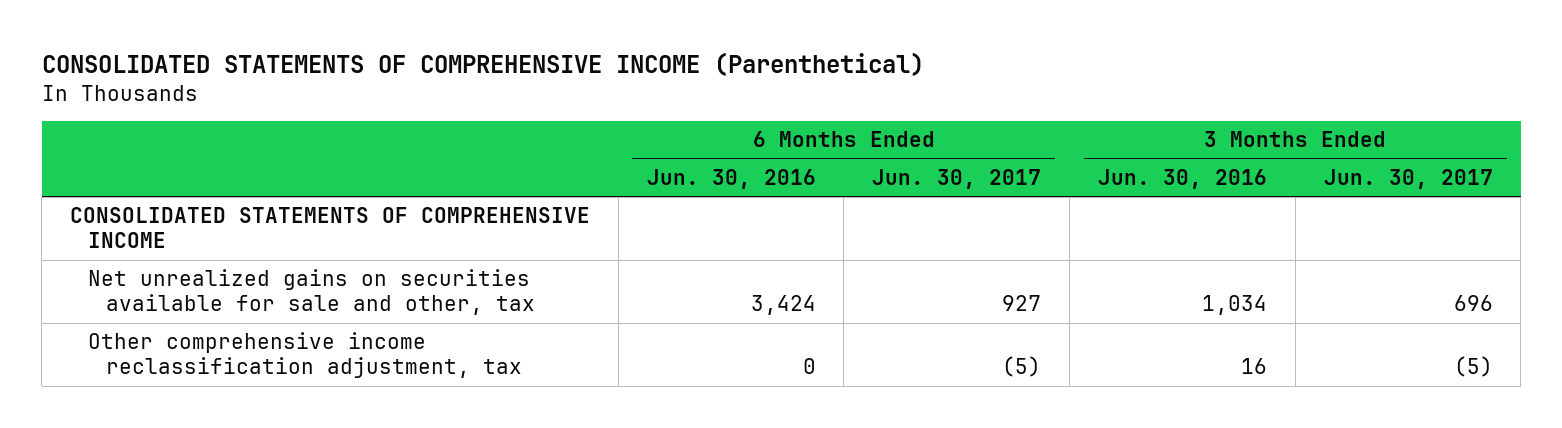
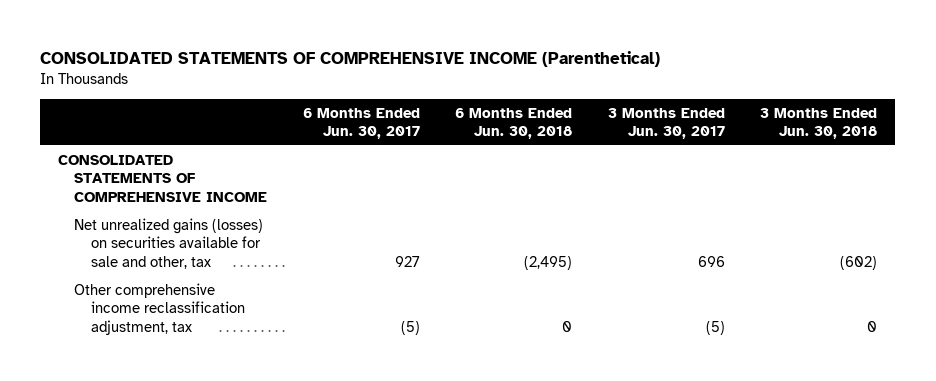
[646,168,816,189] Jun. 30, 2016 -> none
[1097,168,1267,189] Jun. 30, 2016 -> none
none -> [455,107,573,140] 6 Months Ended Jun. 30, 2018
none -> [760,107,878,140] 3 Months Ended Jun. 30, 2018
[88,269,536,316] Net unrealized gains on securities available for sale and other, tax -> [74,218,264,269] Net unrealized gains (losses) on securities available for sale and other, tax

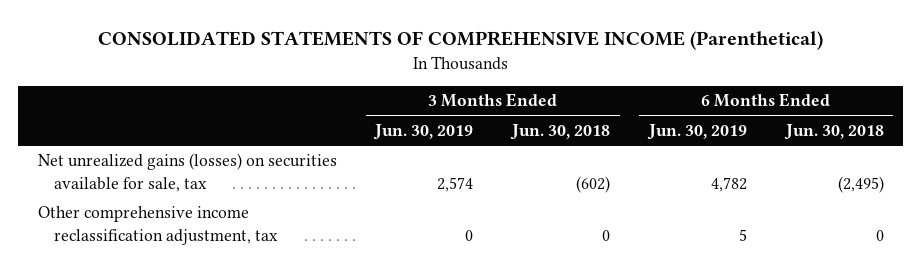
[302,107,420,140] 6 Months Ended Jun. 30, 2017 -> none
[607,107,725,140] 3 Months Ended Jun. 30, 2017 -> none
none -> [373,123,474,140] Jun. 30, 2019
none -> [646,123,747,140] Jun. 30, 2019
[58,155,268,202] CONSOLIDATED STATEMENTS OF COMPREHENSIVE INCOME -> none
[74,218,264,269] Net unrealized gains (losses) on securities available for sale and other, tax -> [37,153,337,192] Net unrealized gains (losses) on securities available for sale, tax

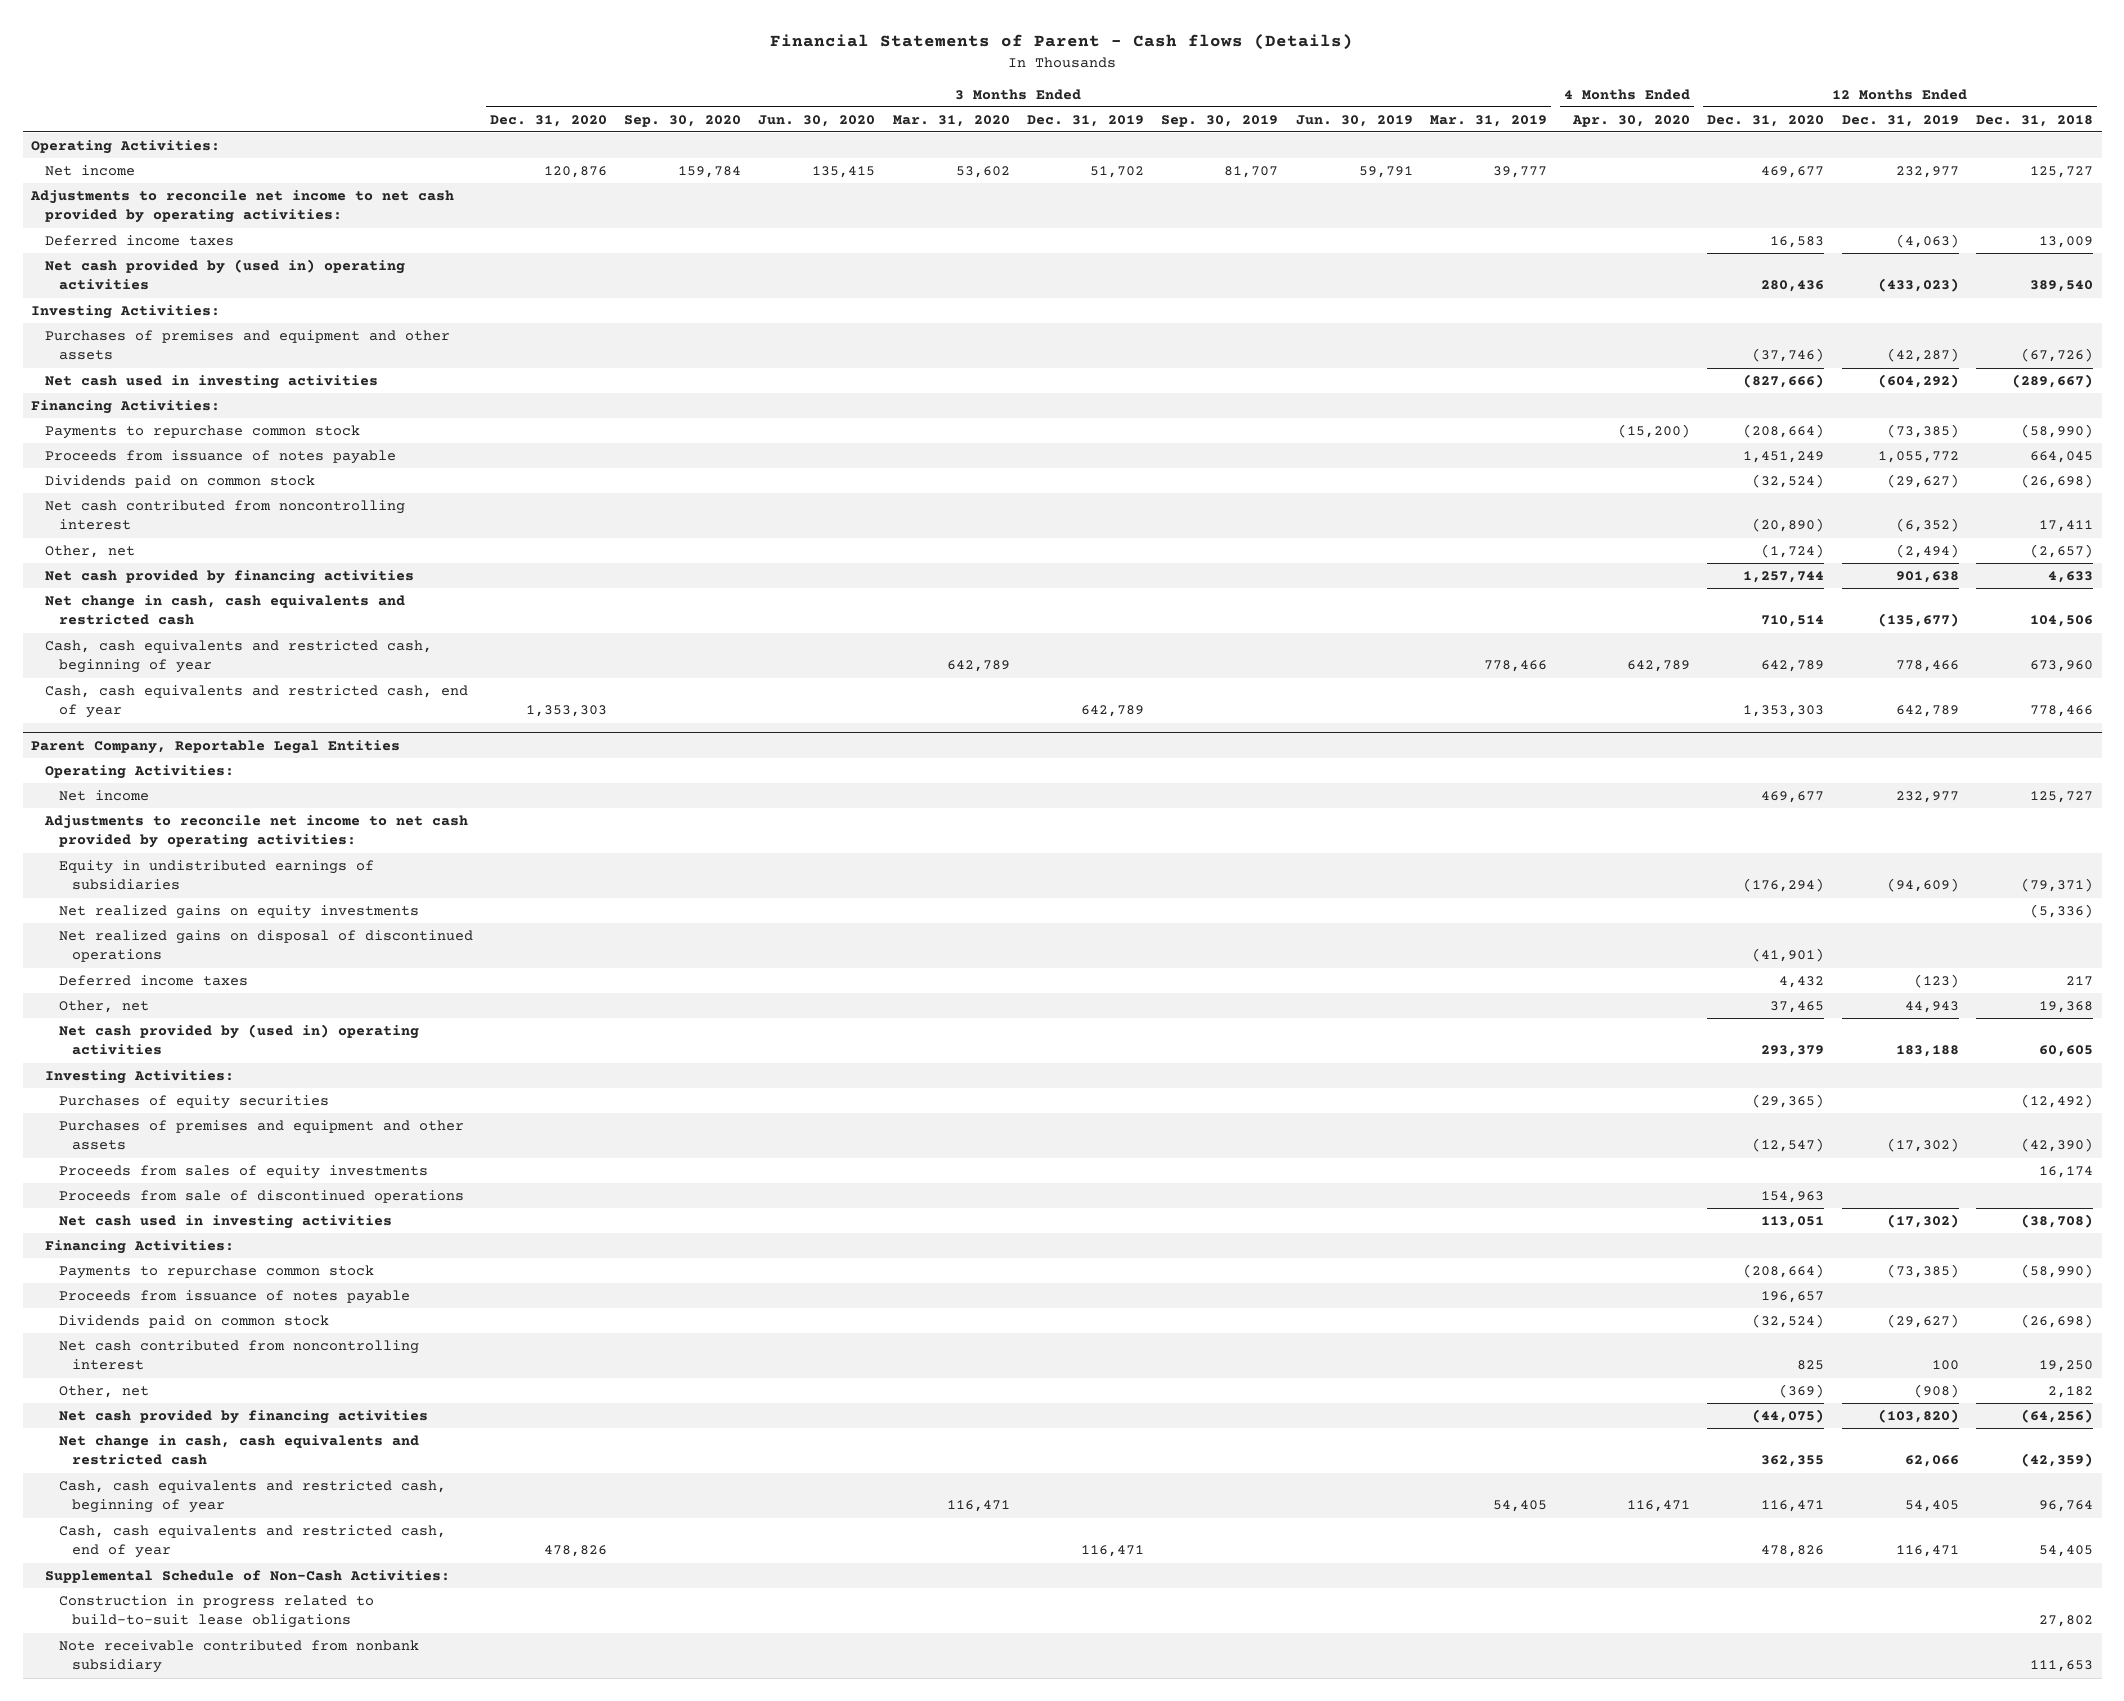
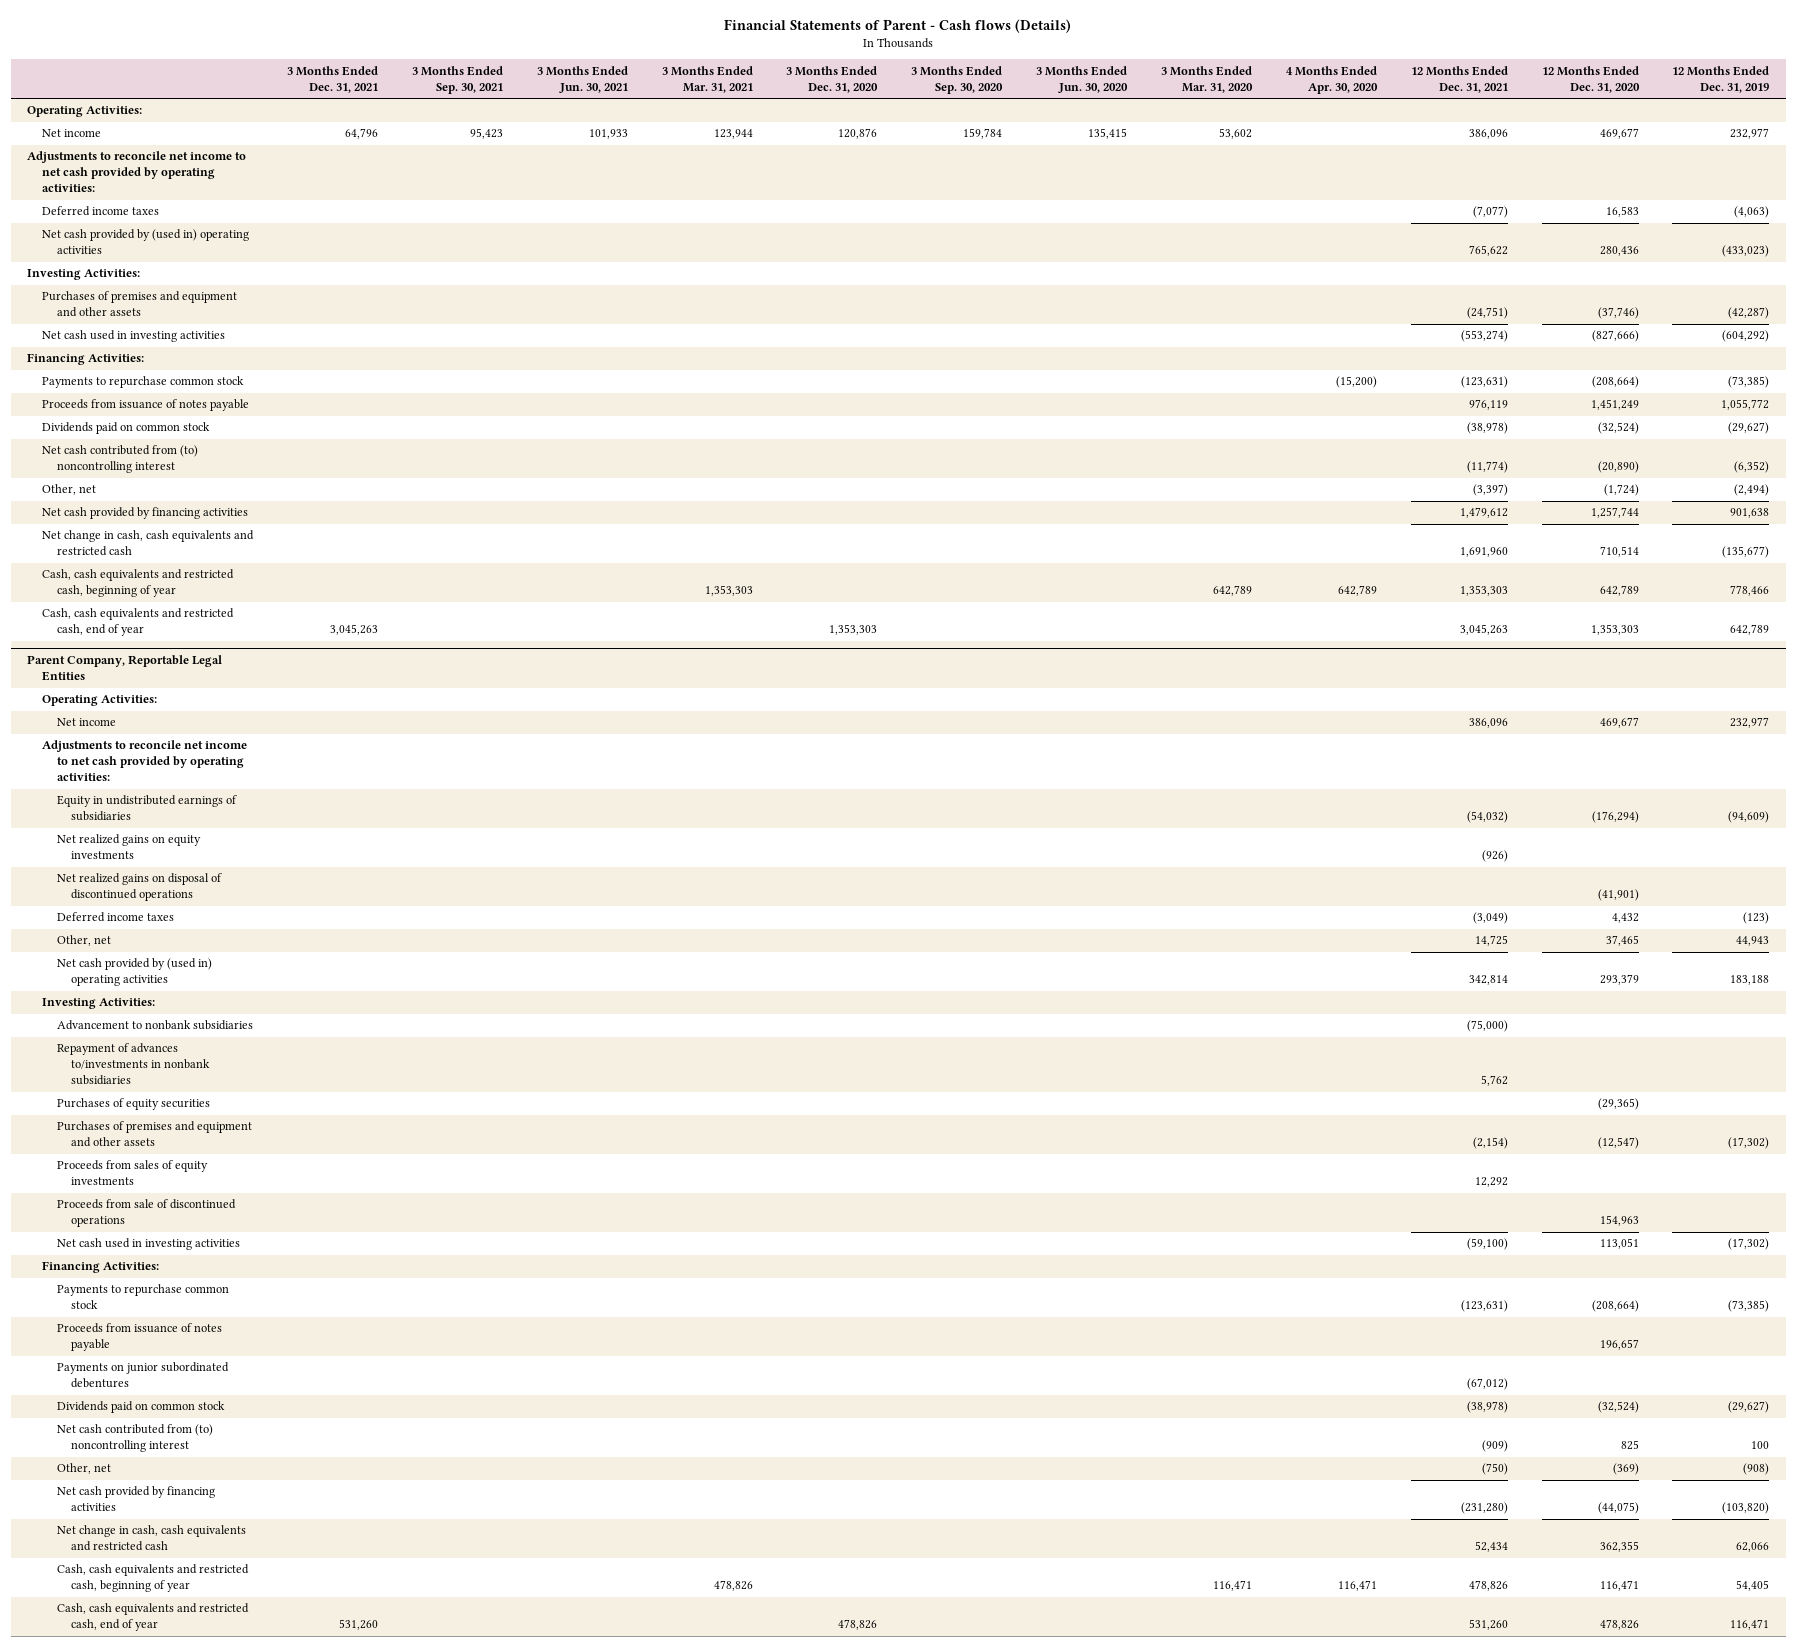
[1026,114,1144,127] Dec. 31, 2019 -> none
[1161,114,1279,127] Sep. 30, 2019 -> none
[1295,114,1413,127] Jun. 30, 2019 -> none
[1429,114,1547,127] Mar. 31, 2019 -> none
[1976,114,2094,127] Dec. 31, 2018 -> none
none -> [286,65,378,93] 3 Months Ended Dec. 31, 2021
none -> [411,65,503,94] 3 Months Ended Sep. 30, 2021
none -> [536,65,628,93] 3 Months Ended Jun. 30, 2021
none -> [661,65,753,93] 3 Months Ended Mar. 31, 2021
none -> [1410,65,1508,93] 12 Months Ended Dec. 31, 2021
[44,499,405,531] Net cash contributed from noncontrolling interest -> [42,445,199,474] Net cash contributed from (to) noncontrolling interest
none -> [56,1020,253,1031] Advancement to nonbank subsidiaries
none -> [56,1043,211,1086] Repayment of advances to/investments in nonbank subsidiaries
none -> [56,1362,229,1389] Payments on junior subordinated debentures
[58,1339,419,1371] Net cash contributed from noncontrolling interest -> [56,1424,213,1453] Net cash contributed from (to) noncontrolling interest
[44,1569,450,1583] Supplemental Schedule of Non-Cash Activities: -> none
[58,1594,374,1629] Construction in progress related to build-to-suit lease obligations -> none
[58,1639,419,1674] Note receivable contributed from nonbank subsidiary -> none

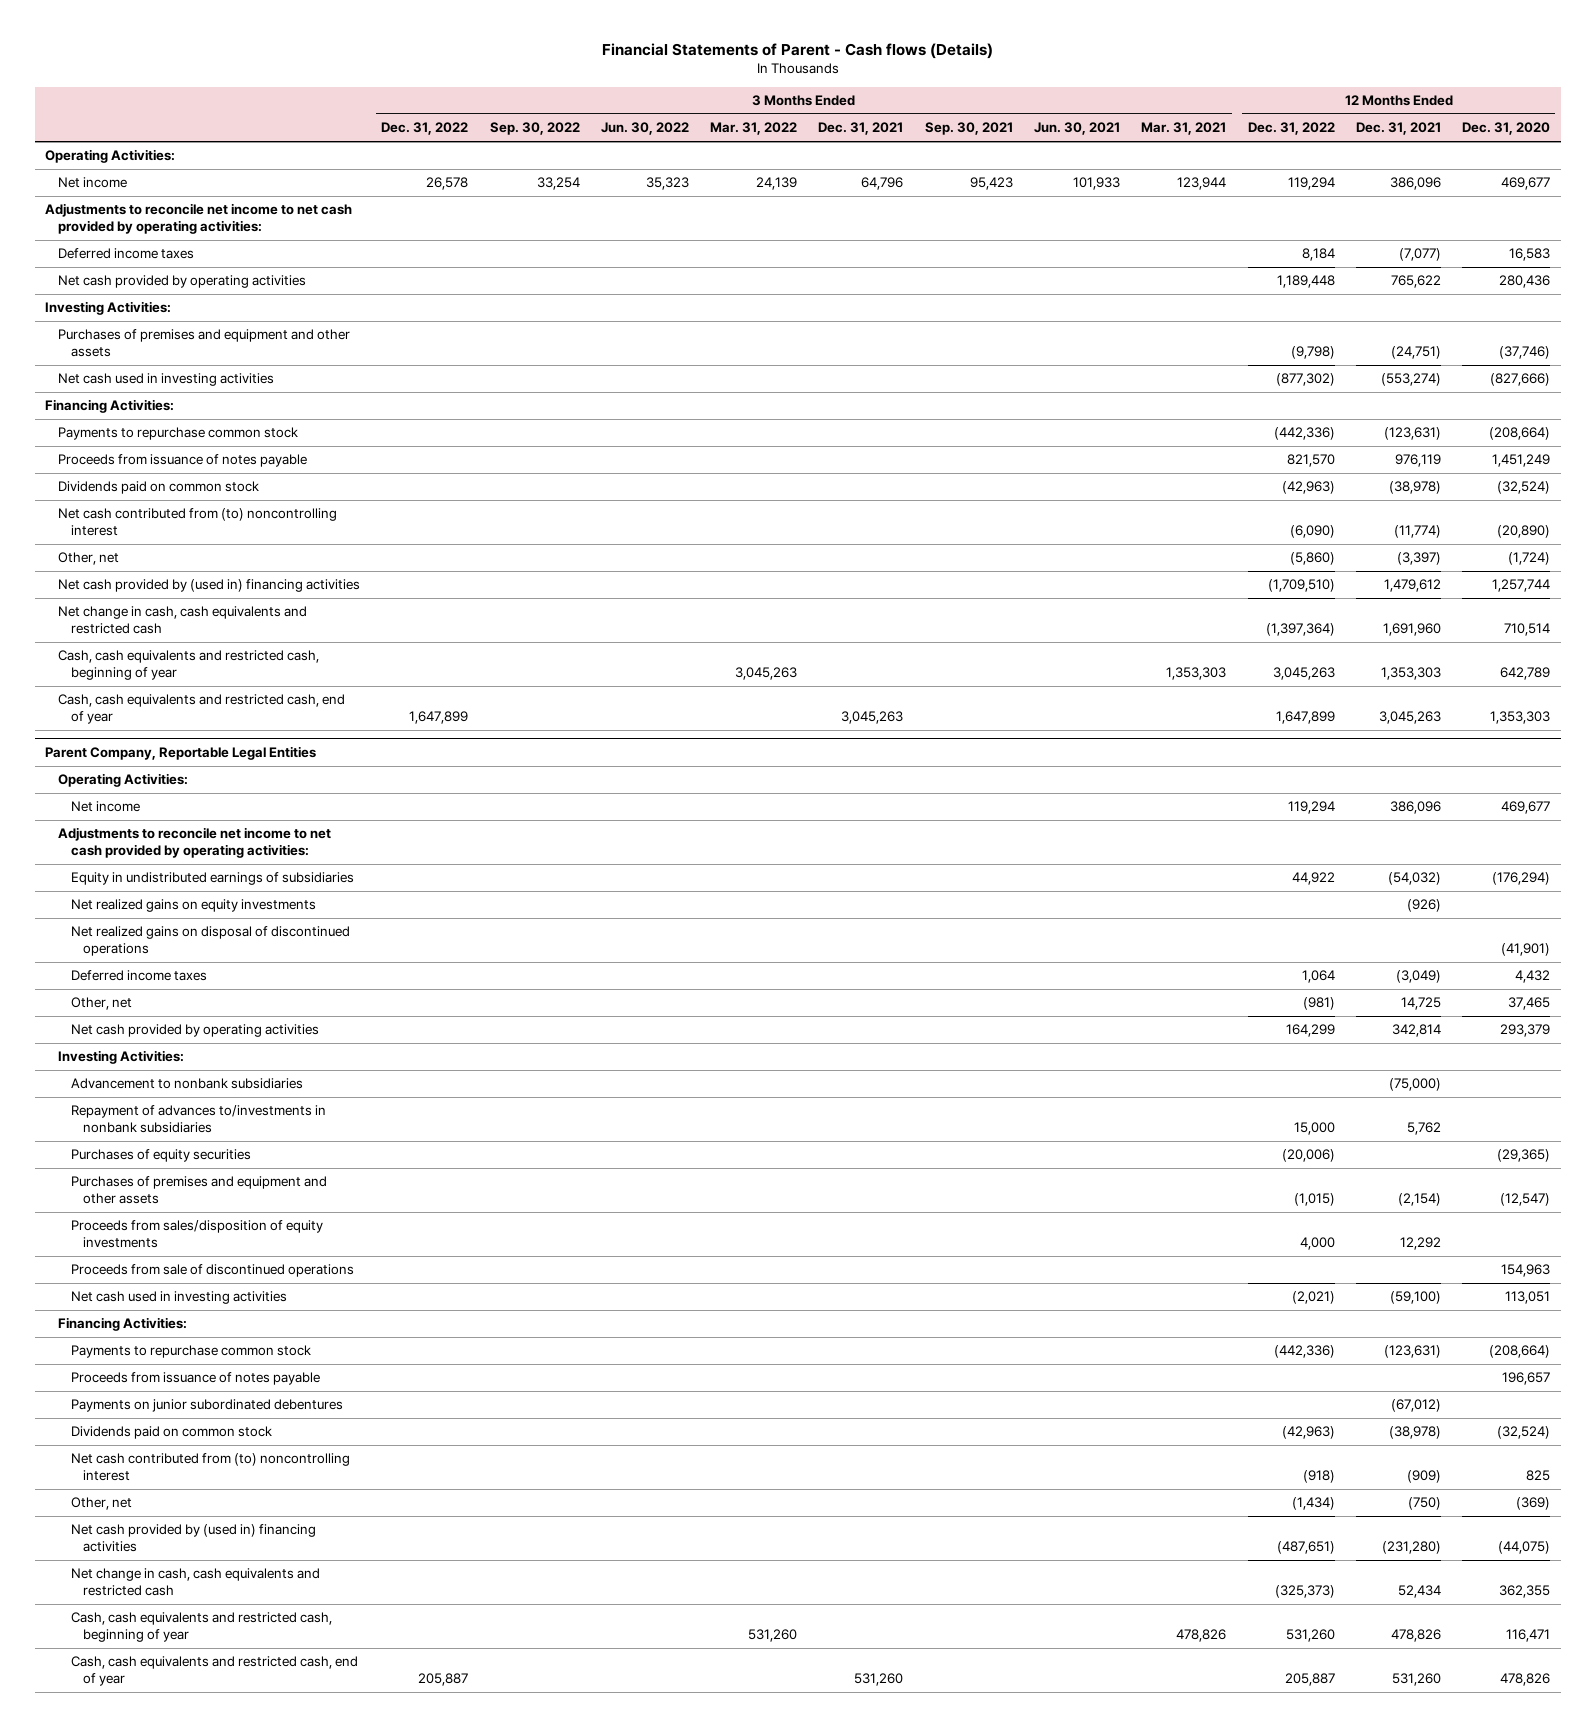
[786,65,879,93] 3 Months Ended Dec. 31, 2020 -> none
[911,65,1004,94] 3 Months Ended Sep. 30, 2020 -> none
[1036,65,1129,93] 3 Months Ended Jun. 30, 2020 -> none
[1160,65,1253,93] 3 Months Ended Mar. 31, 2020 -> none
[1285,65,1378,94] 4 Months Ended Apr. 30, 2020 -> none
[1672,65,1770,93] 12 Months Ended Dec. 31, 2019 -> none
none -> [381,122,469,136] Dec. 31, 2022
none -> [489,122,580,136] Sep. 30, 2022
none -> [600,122,689,136] Jun. 30, 2022
none -> [710,122,798,136] Mar. 31, 2022
none -> [1247,122,1335,136] Dec. 31, 2022
[42,229,250,255] Net cash provided by (used in) operating activities -> [57,275,306,289] Net cash provided by operating activities
[42,507,249,520] Net cash provided by financing activities -> [57,579,360,593] Net cash provided by (used in) financing activities
[56,958,212,987] Net cash provided by (used in) operating activities -> [70,1024,319,1038] Net cash provided by operating activities
[56,1160,208,1186] Proceeds from sales of equity investments -> [70,1220,323,1249] Proceeds from sales/disposition of equity investments
[56,1486,215,1512] Net cash provided by financing activities -> [70,1524,316,1553] Net cash provided by (used in) financing activities

